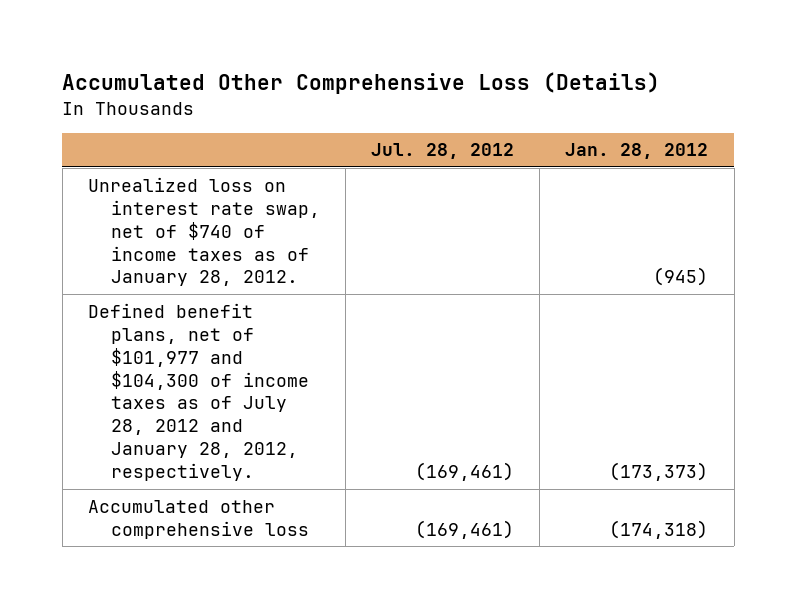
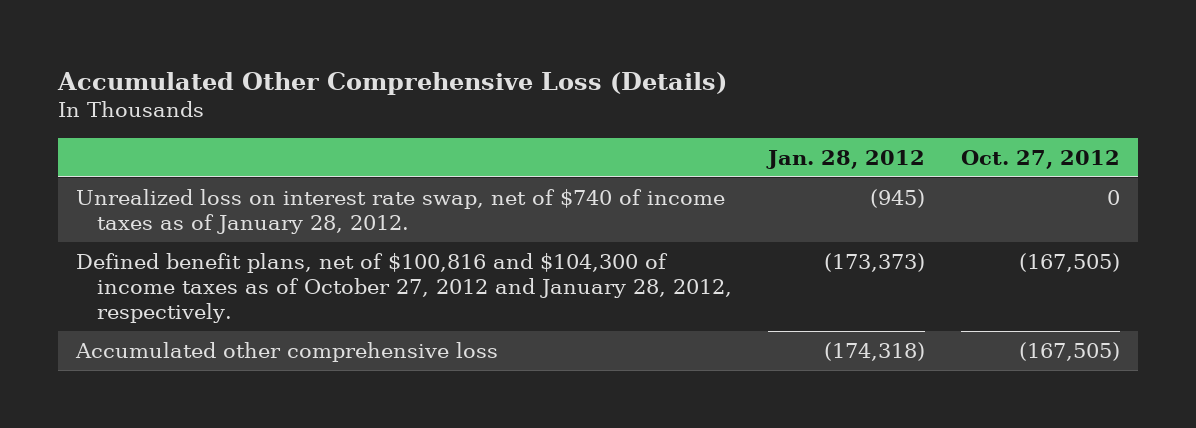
[371,143,515,160] Jul. 28, 2012 -> none
none -> [960,149,1120,169] Oct. 27, 2012
[88,302,309,482] Defined benefit plans, net of $101,977 and $104,300 of income taxes as of July 28, 2012 and January 28, 2012, respectively. -> [75,253,733,324] Defined benefit plans, net of $100,816 and $104,300 of income taxes as of October 27, 2012 and January 28, 2012, respectively.

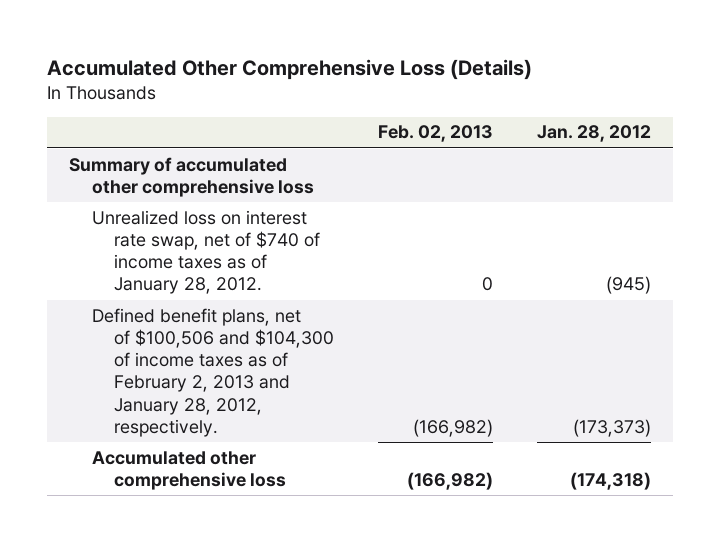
[960,149,1120,169] Oct. 27, 2012 -> none
none -> [378,125,494,143] Feb. 02, 2013
none -> [68,156,314,198] Summary of accumulated other comprehensive loss
[75,253,733,324] Defined benefit plans, net of $100,816 and $104,300 of income taxes as of October 27, 2012 and January 28, 2012, respectively. -> [91,307,335,437] Defined benefit plans, net of $100,506 and $104,300 of income taxes as of February 2, 2013 and January 28, 2012, respectively.

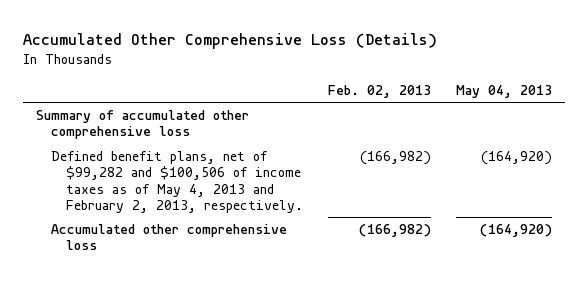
[537,125,652,143] Jan. 28, 2012 -> none
none -> [456,84,553,98] May 04, 2013
[91,209,321,295] Unrealized loss on interest rate swap, net of $740 of income taxes as of January 28, 2012. -> none
[91,307,335,437] Defined benefit plans, net of $100,506 and $104,300 of income taxes as of February 2, 2013 and January 28, 2012, respectively. -> [50,151,303,213] Defined benefit plans, net of $99,282 and $100,506 of income taxes as of May 4, 2013 and February 2, 2013, respectively.

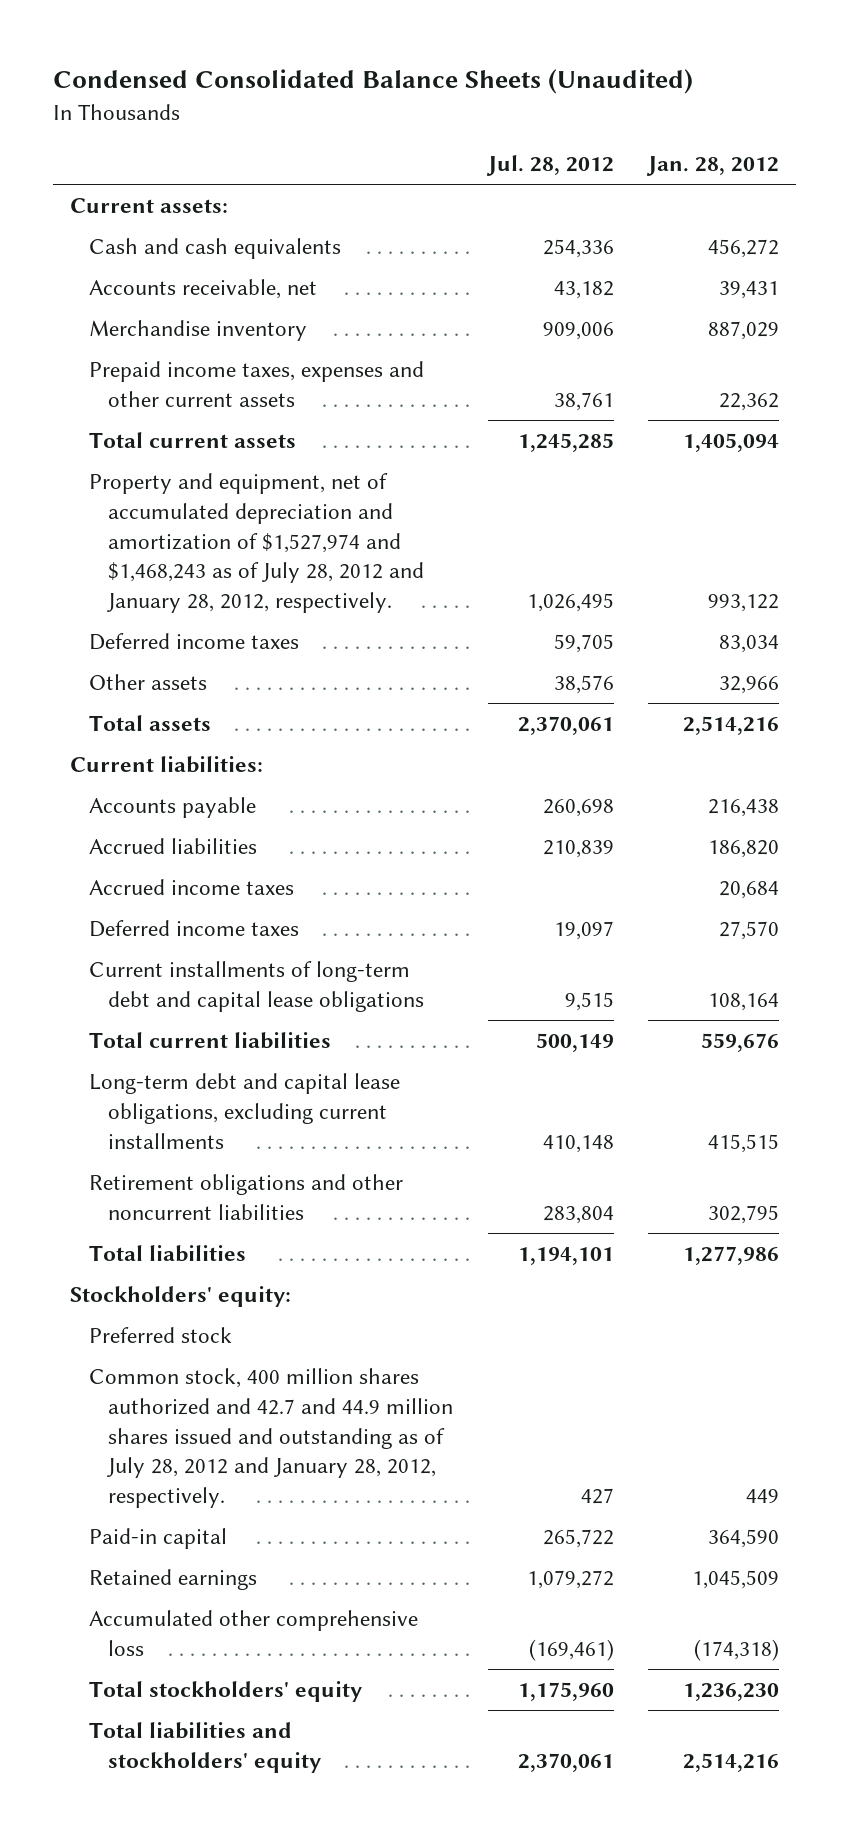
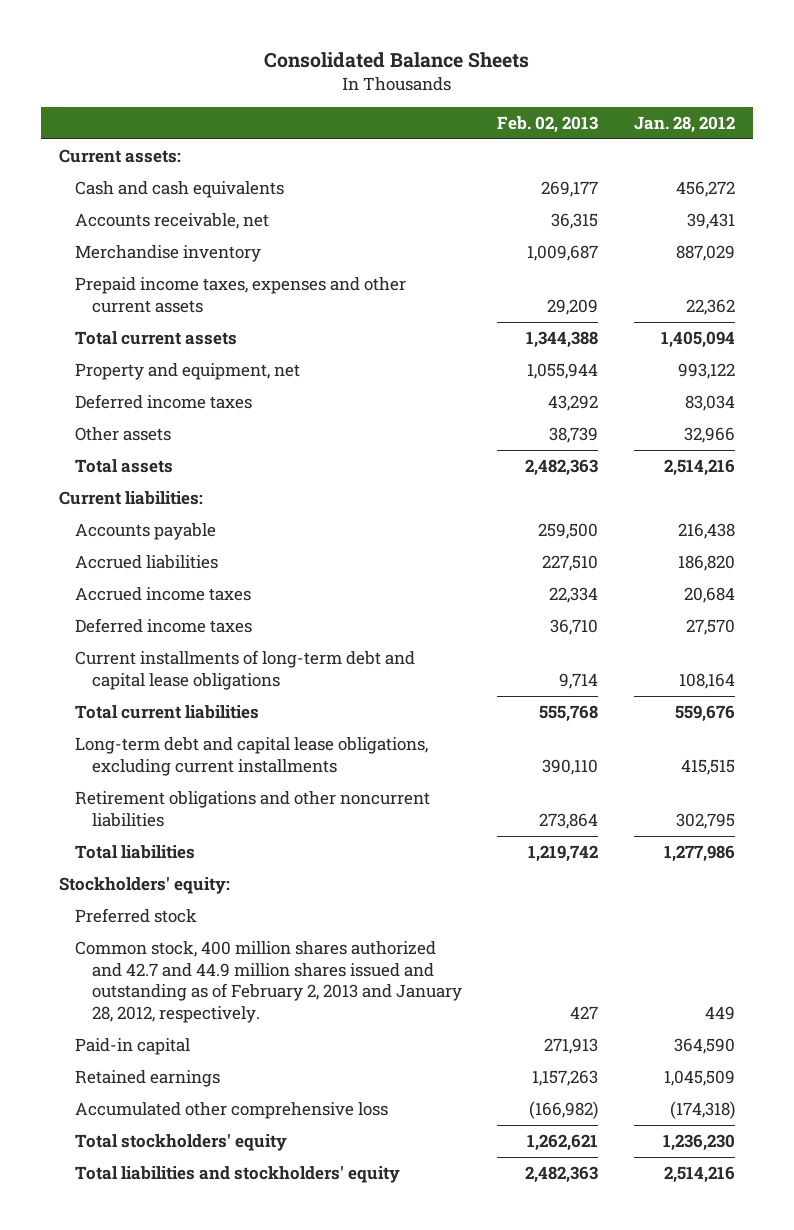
[52,69,693,95] Condensed Consolidated Balance Sheets (Unaudited) -> [264,52,530,69] Consolidated Balance Sheets
[485,154,614,176] Jul. 28, 2012 -> none
none -> [497,115,599,133] Feb. 02, 2013
[88,473,425,614] Property and equipment, net of accumulated depreciation and amortization of $1,527,974 and $1,468,243 as of July 28, 2012 and January 28, 2012, respectively. -> [75,363,301,381] Property and equipment, net
[88,1368,454,1509] Common stock, 400 million shares authorized and 42.7 and 44.9 million shares issued and outstanding as of July 28, 2012 and January 28, 2012, respectively. -> [75,941,462,1024] Common stock, 400 million shares authorized and 42.7 and 44.9 million shares issued and outstanding as of February 2, 2013 and January 28, 2012, respectively.

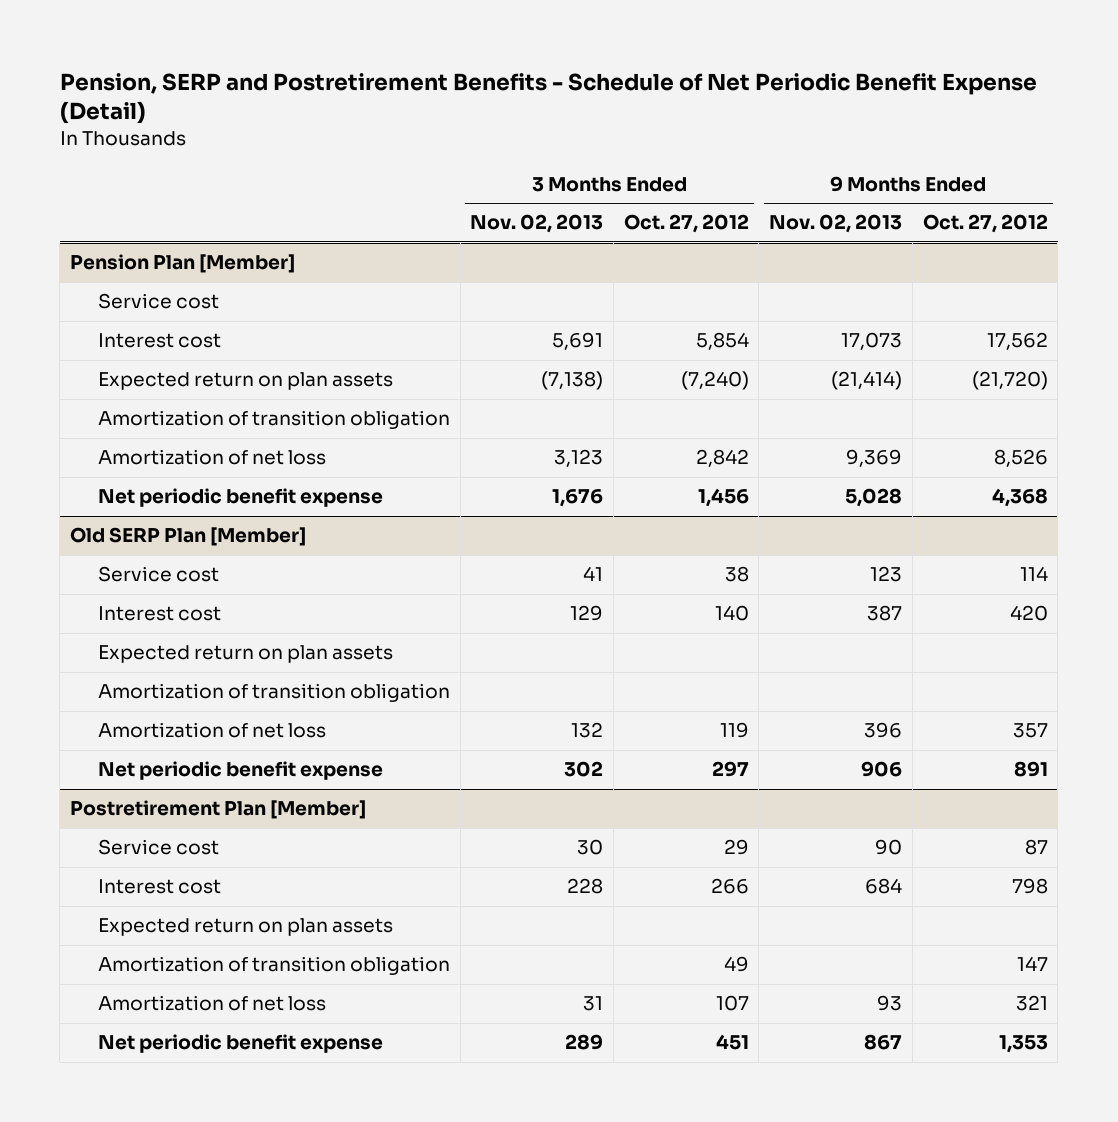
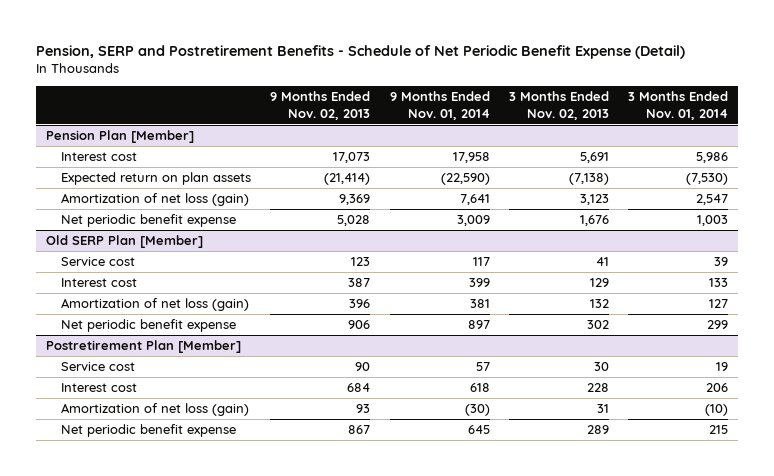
[623,214,749,234] Oct. 27, 2012 -> none
[922,214,1048,234] Oct. 27, 2012 -> none
none -> [389,91,490,120] 9 Months Ended Nov. 01, 2014
none -> [627,91,728,120] 3 Months Ended Nov. 01, 2014
[97,293,219,310] Service cost -> none
[97,410,450,430] Amortization of transition obligation -> none
[97,449,326,466] Amortization of net loss -> [61,193,250,207] Amortization of net loss (gain)
[97,645,393,664] Expected return on plan assets -> none
[97,683,450,703] Amortization of transition obligation -> none
[97,722,326,739] Amortization of net loss -> [61,298,250,312] Amortization of net loss (gain)
[97,918,393,937] Expected return on plan assets -> none
[97,956,450,976] Amortization of transition obligation -> none
[97,995,326,1012] Amortization of net loss -> [61,403,250,417] Amortization of net loss (gain)

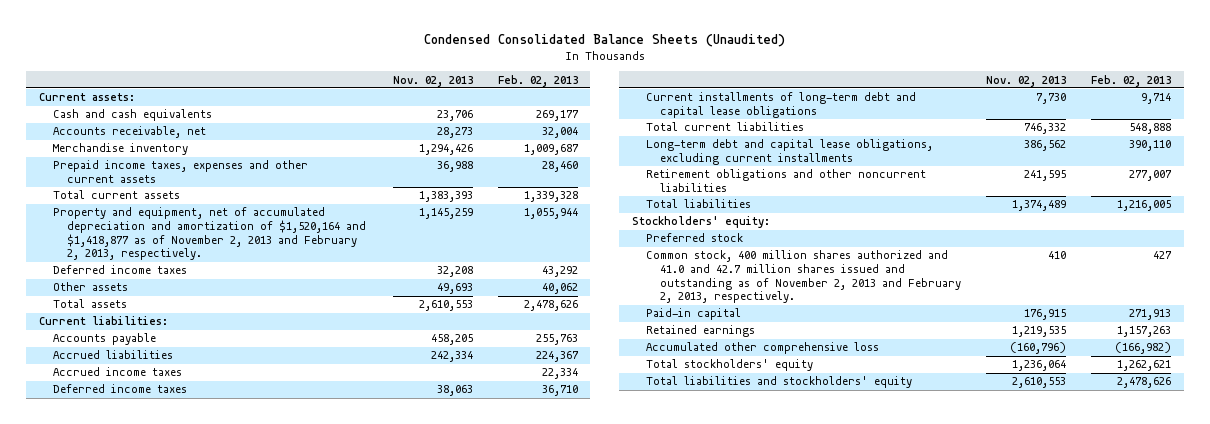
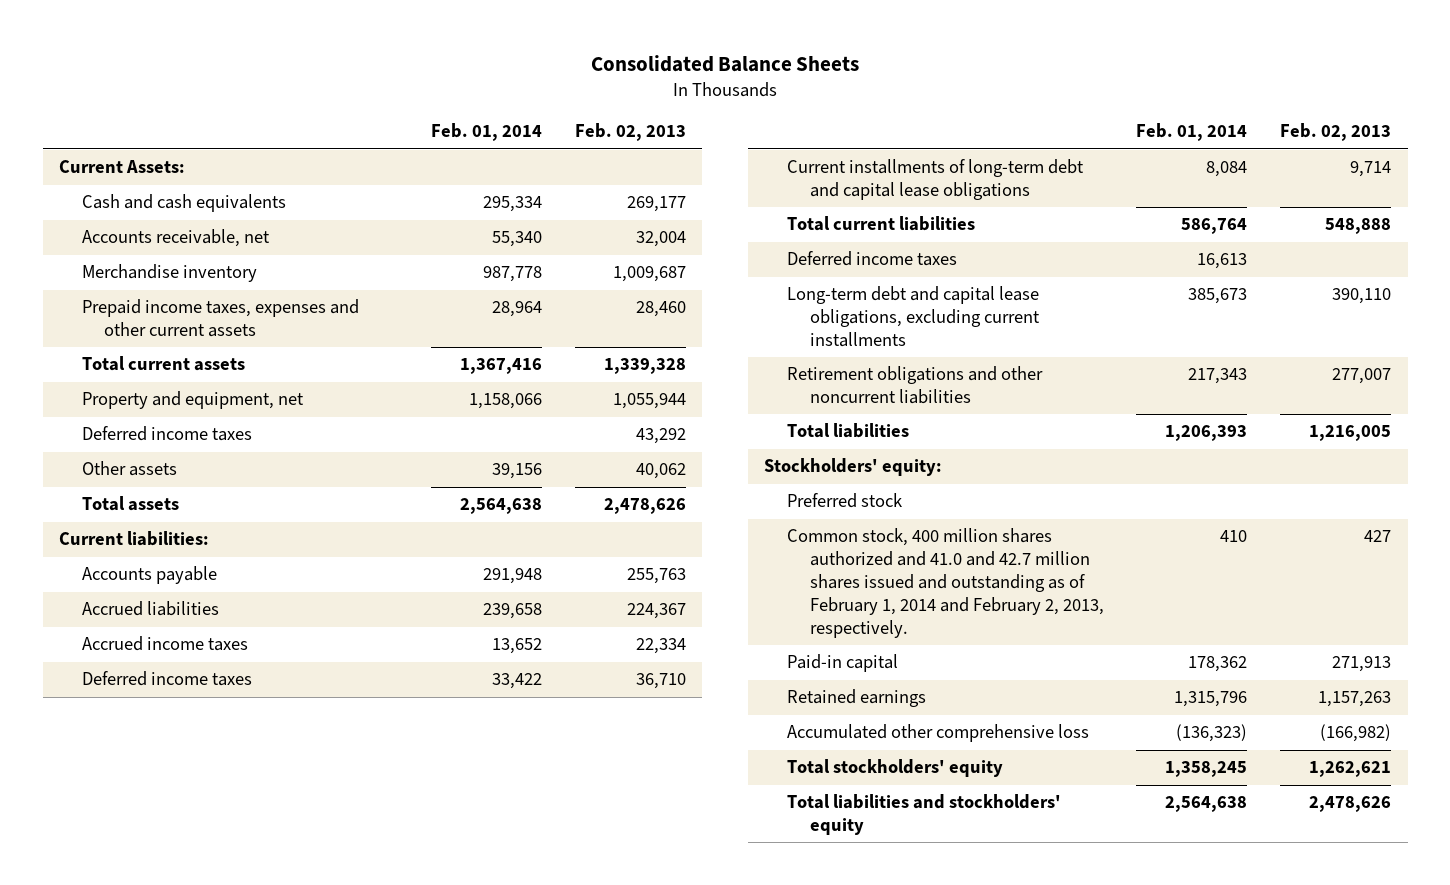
[423,34,785,48] Condensed Consolidated Balance Sheets (Unaudited) -> [591,54,860,72] Consolidated Balance Sheets
[392,75,473,87] Nov. 02, 2013 -> none
none -> [431,123,543,142] Feb. 01, 2014
[38,93,135,102] Current assets: -> [58,160,185,174] Current Assets:
[52,207,366,261] Property and equipment, net of accumulated depreciation and amortization of $1,520,164 and $1,418,877 as of November 2, 2013 and February 2, 2013, respectively. -> [81,391,304,410] Property and equipment, net
none -> [787,251,958,267] Deferred income taxes
[645,250,961,304] Common stock, 400 million shares authorized and 41.0 and 42.7 million shares issued and outstanding as of November 2, 2013 and February 2, 2013, respectively. -> [787,528,1104,638] Common stock, 400 million shares authorized and 41.0 and 42.7 million shares issued and outstanding as of February 1, 2014 and February 2, 2013, respectively.

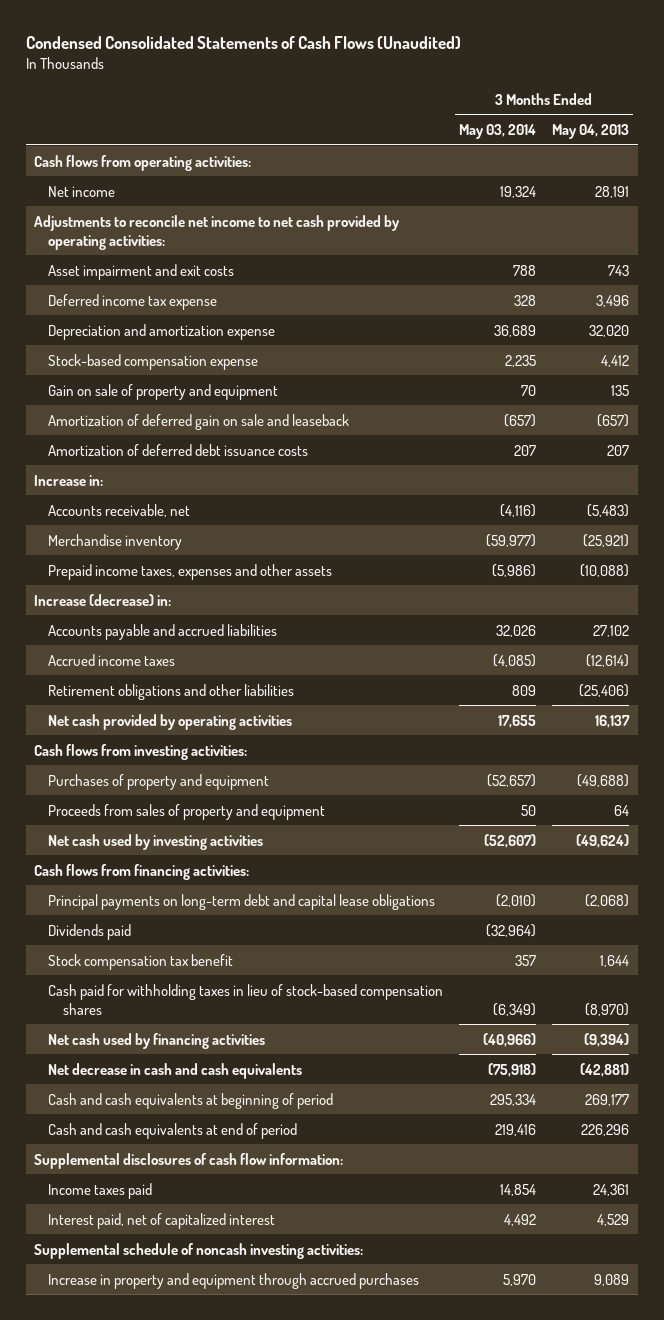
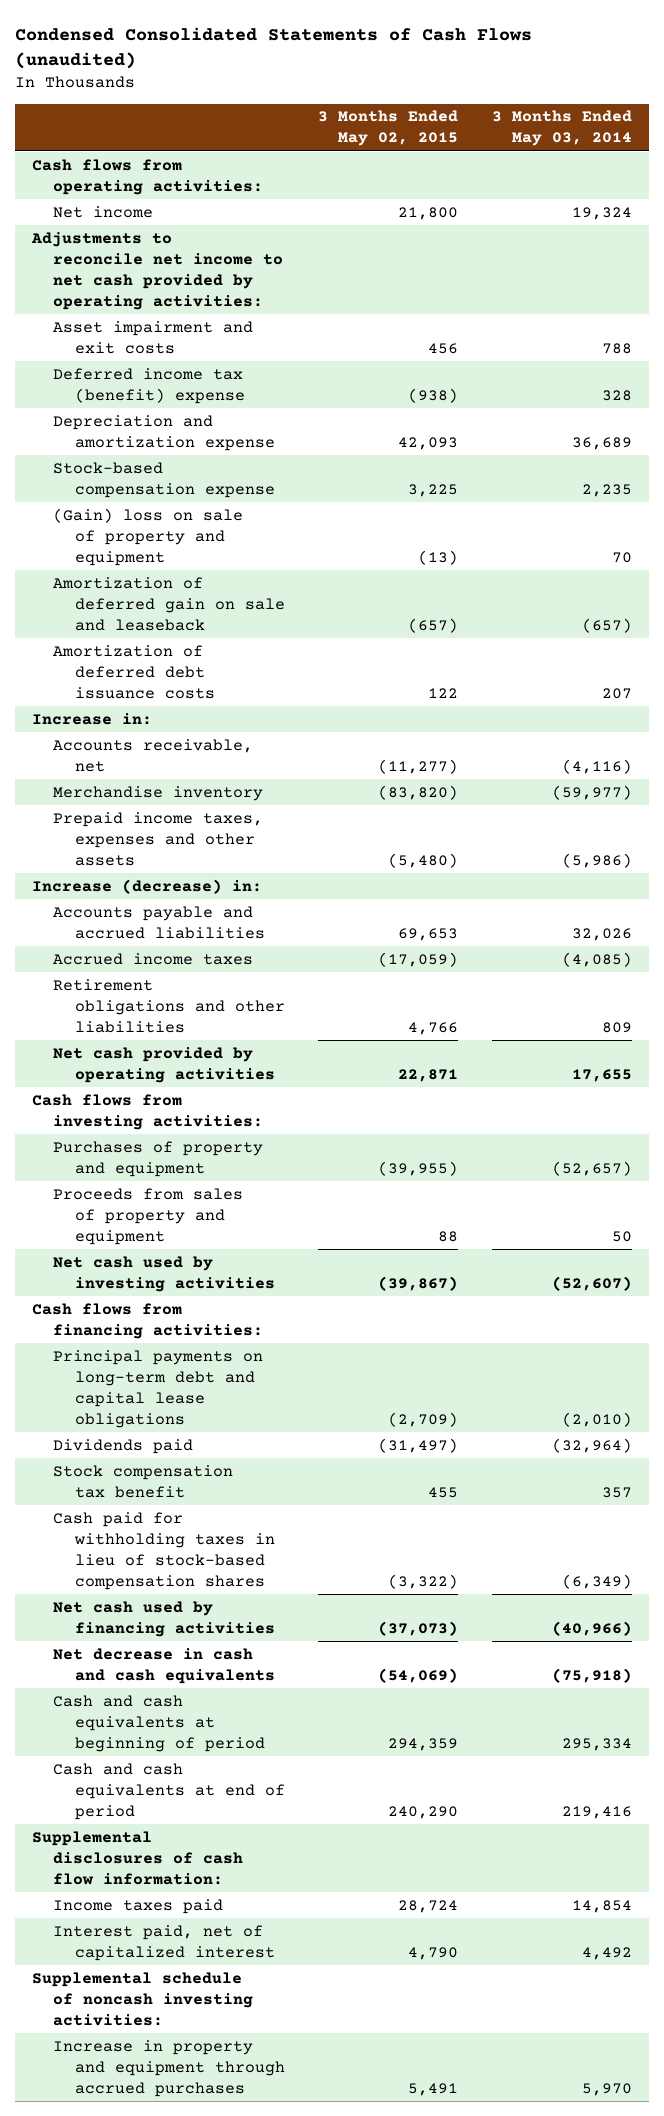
[26,36,462,50] Condensed Consolidated Statements of Cash Flows (Unaudited) -> [14,27,532,70] Condensed Consolidated Statements of Cash Flows (unaudited)
[552,124,630,140] May 04, 2013 -> none
none -> [318,110,459,147] 3 Months Ended May 02, 2015
[48,293,218,310] Deferred income tax expense -> [53,367,245,404] Deferred income tax (benefit) expense
[48,383,279,400] Gain on sale of property and equipment -> [53,507,244,566] (Gain) loss on sale of property and equipment

